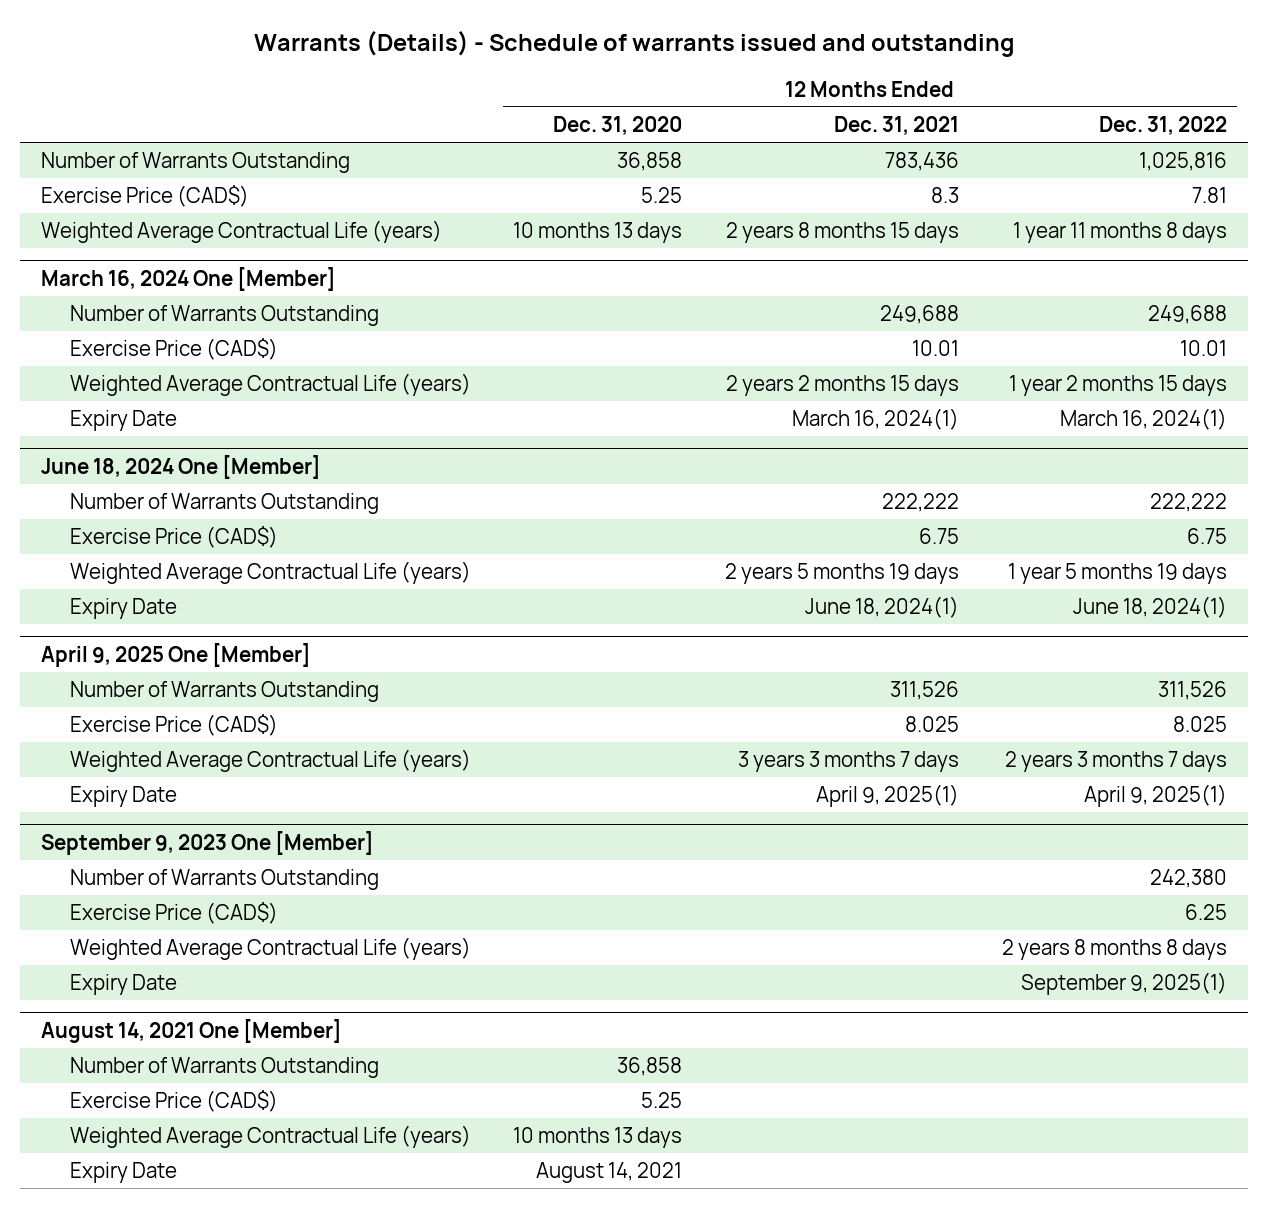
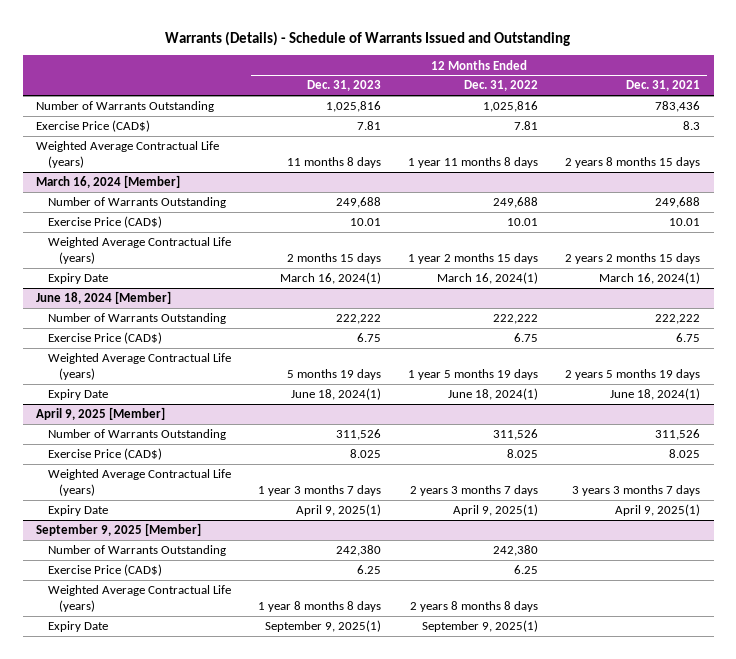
[253,31,1014,58] Warrants (Details) - Schedule of warrants issued and outstanding -> [165,30,571,46] Warrants (Details) - Schedule of Warrants Issued and Outstanding
[553,115,683,135] Dec. 31, 2020 -> none
none -> [306,80,381,92] Dec. 31, 2023
[41,266,337,291] March 16, 2024 One [Member] -> [36,175,181,189] March 16, 2024 [Member]
[41,454,322,479] June 18, 2024 One [Member] -> [36,291,172,305] June 18, 2024 [Member]
[41,642,312,667] April 9, 2025 One [Member] -> [36,407,166,421] April 9, 2025 [Member]
[41,830,375,855] September 9, 2023 One [Member] -> [36,523,202,537] September 9, 2025 [Member]
[41,1018,343,1043] August 14, 2021 One [Member] -> none
[69,1057,379,1079] Number of Warrants Outstanding -> none
[69,1090,278,1113] Exercise Price (CAD$) -> none
[69,1125,471,1149] Weighted Average Contractual Life (years) -> none
[69,1162,177,1184] Expiry Date -> none

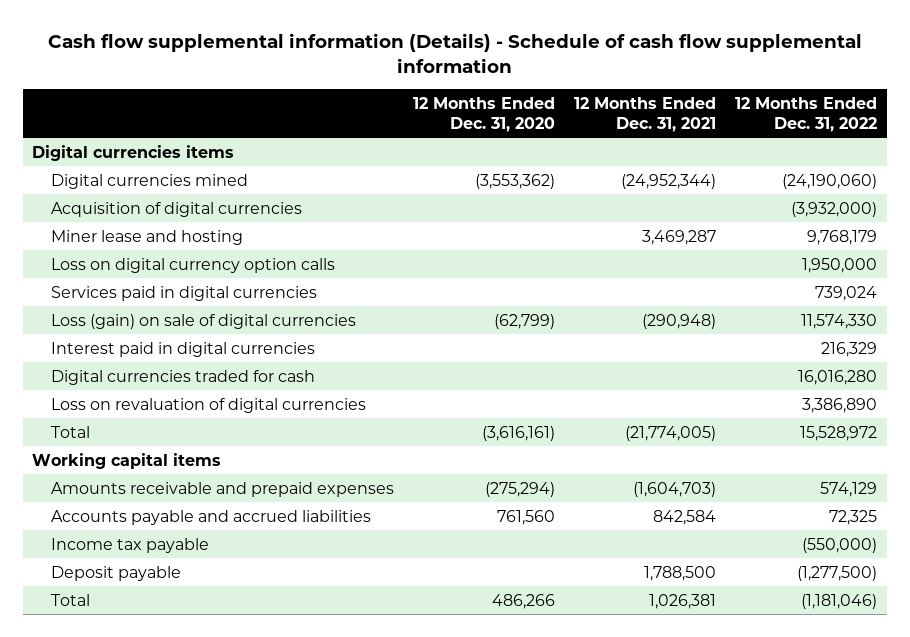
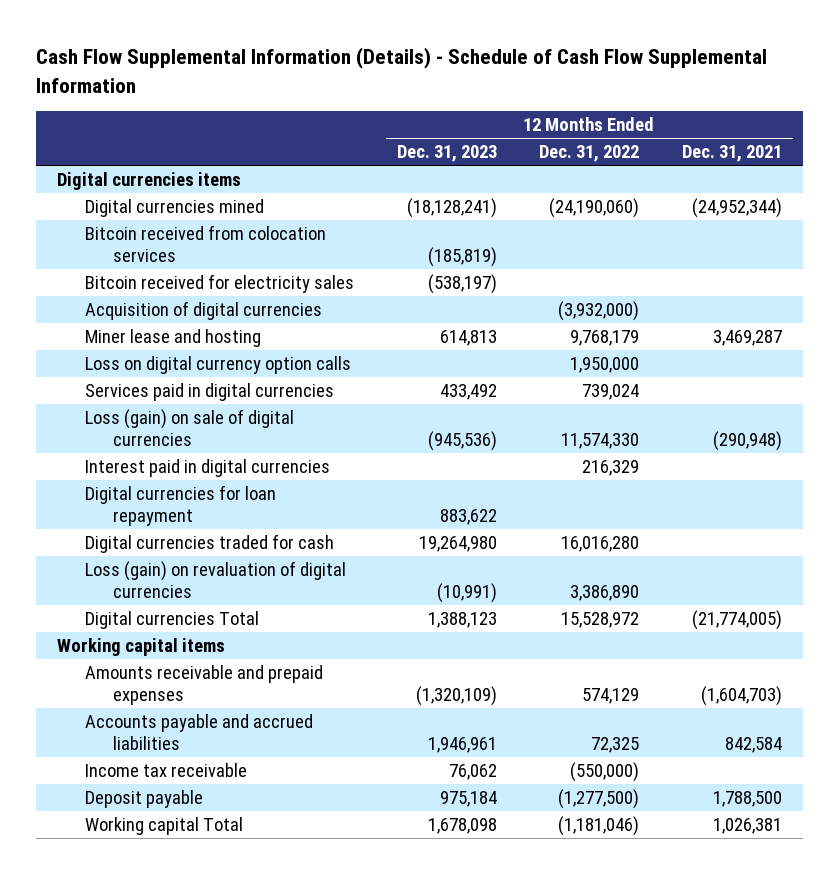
[47,32,862,73] Cash flow supplemental information (Details) - Schedule of cash flow supplemental information -> [35,47,767,93] Cash Flow Supplemental Information (Details) - Schedule of Cash Flow Supplemental Information
[413,96,556,132] 12 Months Ended Dec. 31, 2020 -> none
none -> [396,145,497,163] Dec. 31, 2023
none -> [84,225,326,262] Bitcoin received from colocation services
none -> [84,274,354,294] Bitcoin received for electricity sales
none -> [84,485,276,526] Digital currencies for loan repayment
[51,397,367,413] Loss on revaluation of digital currencies -> [84,561,346,598] Loss (gain) on revaluation of digital currencies
[51,425,91,438] Total -> [84,611,259,630] Digital currencies Total
[51,537,210,553] Income tax payable -> [84,763,247,778] Income tax receivable
[51,593,91,606] Total -> [84,817,243,836] Working capital Total

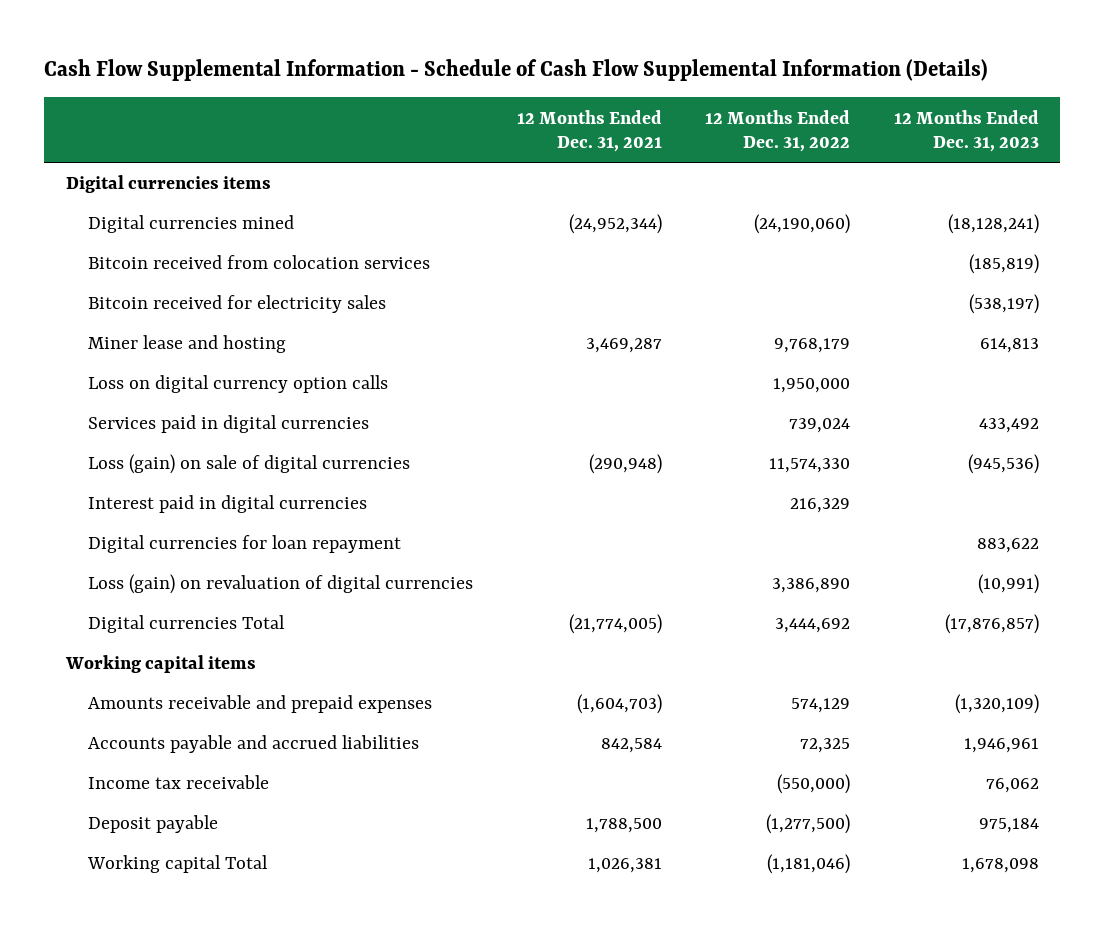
[35,47,767,93] Cash Flow Supplemental Information (Details) - Schedule of Cash Flow Supplemental Information -> [43,59,988,82] Cash Flow Supplemental Information - Schedule of Cash Flow Supplemental Information (Details)
[84,301,322,321] Acquisition of digital currencies -> none
[84,534,334,554] Digital currencies traded for cash -> none
[427,612,497,629] 1,388,123 -> [944,614,1039,635] (17,876,857)
[561,612,640,629] 15,528,972 -> [775,618,851,634] 3,444,692

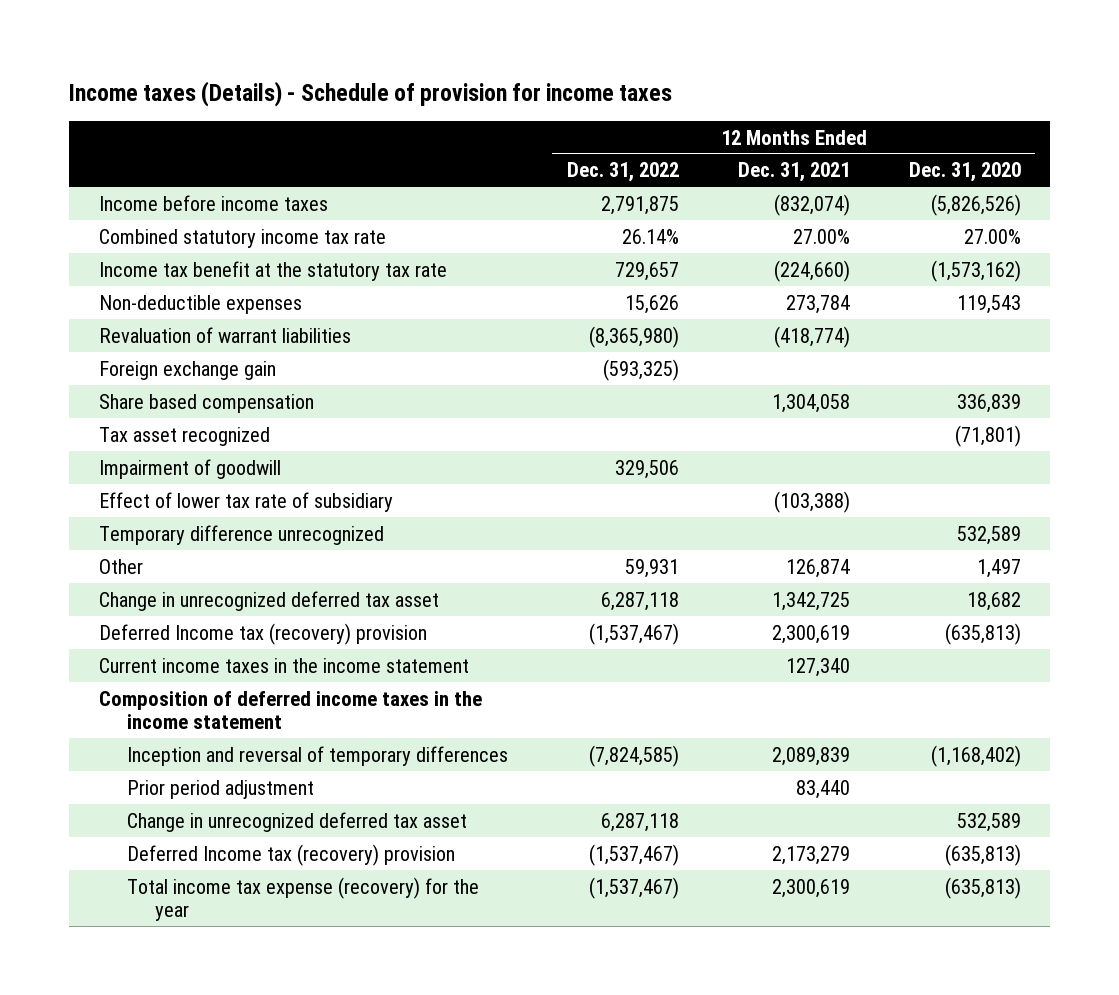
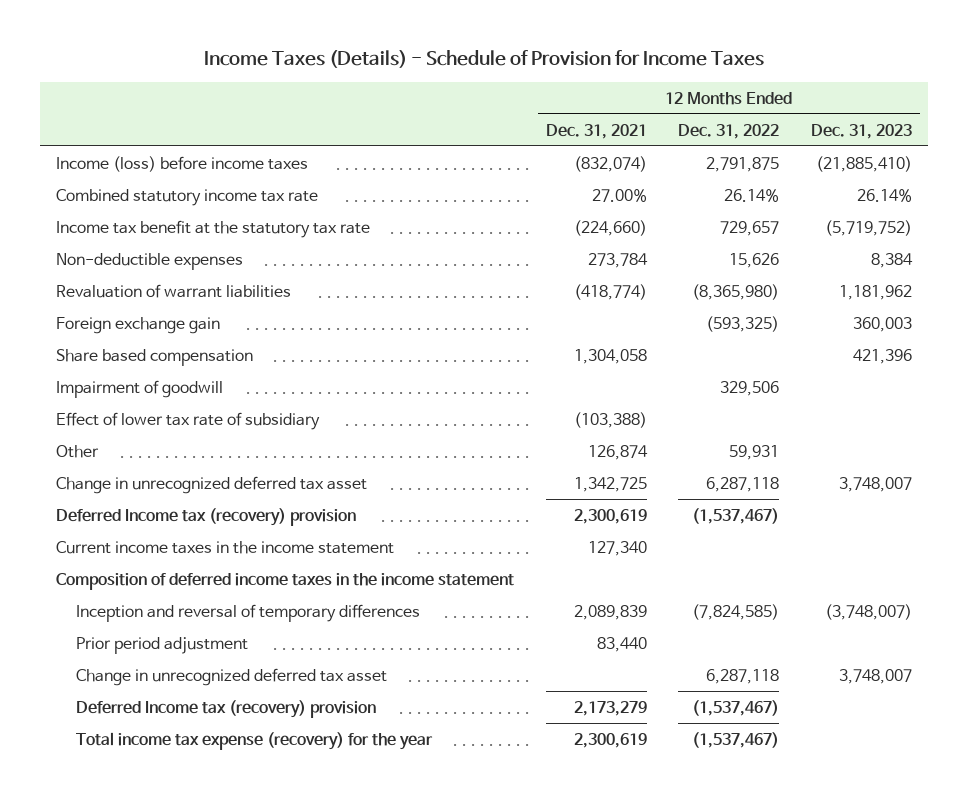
[69,80,673,107] Income taxes (Details) - Schedule of provision for income taxes -> [204,50,765,69] Income Taxes (Details) - Schedule of Provision for Income Taxes
[908,162,1021,183] Dec. 31, 2020 -> none
none -> [811,123,913,139] Dec. 31, 2023
[98,194,328,211] Income before income taxes -> [56,155,309,172] Income (loss) before income taxes
[98,426,270,446] Tax asset recognized -> none
[98,524,384,545] Temporary difference unrecognized -> none

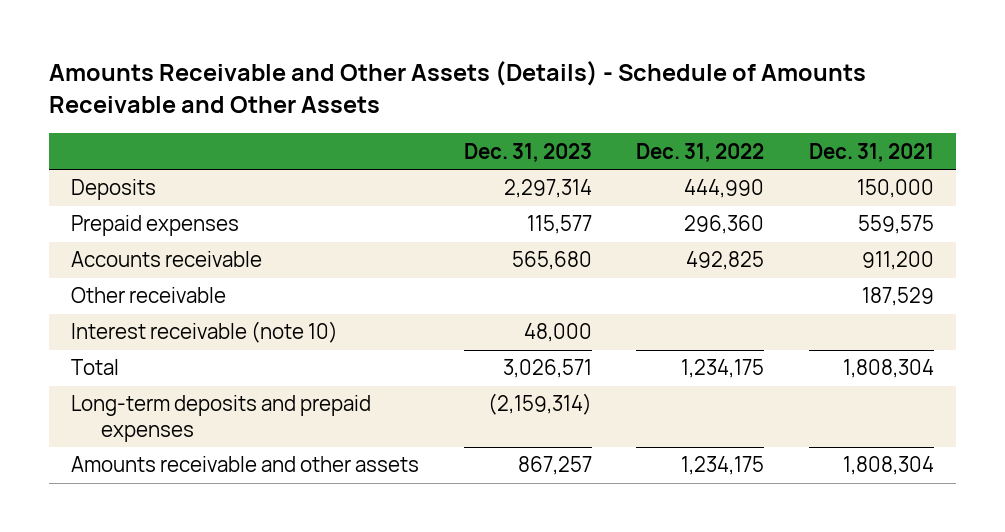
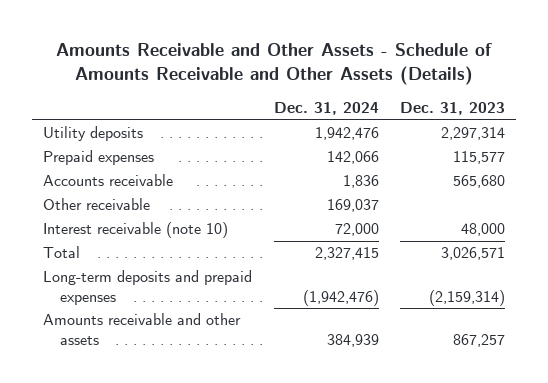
[48,60,866,113] Amounts Receivable and Other Assets (Details) - Schedule of Amounts Receivable and Other Assets -> [56,43,493,86] Amounts Receivable and Other Assets - Schedule of Amounts Receivable and Other Assets (Details)
[636,142,765,162] Dec. 31, 2022 -> none
[808,142,934,162] Dec. 31, 2021 -> none
none -> [273,102,379,116] Dec. 31, 2024
[71,179,157,201] Deposits -> [43,126,144,142] Utility deposits

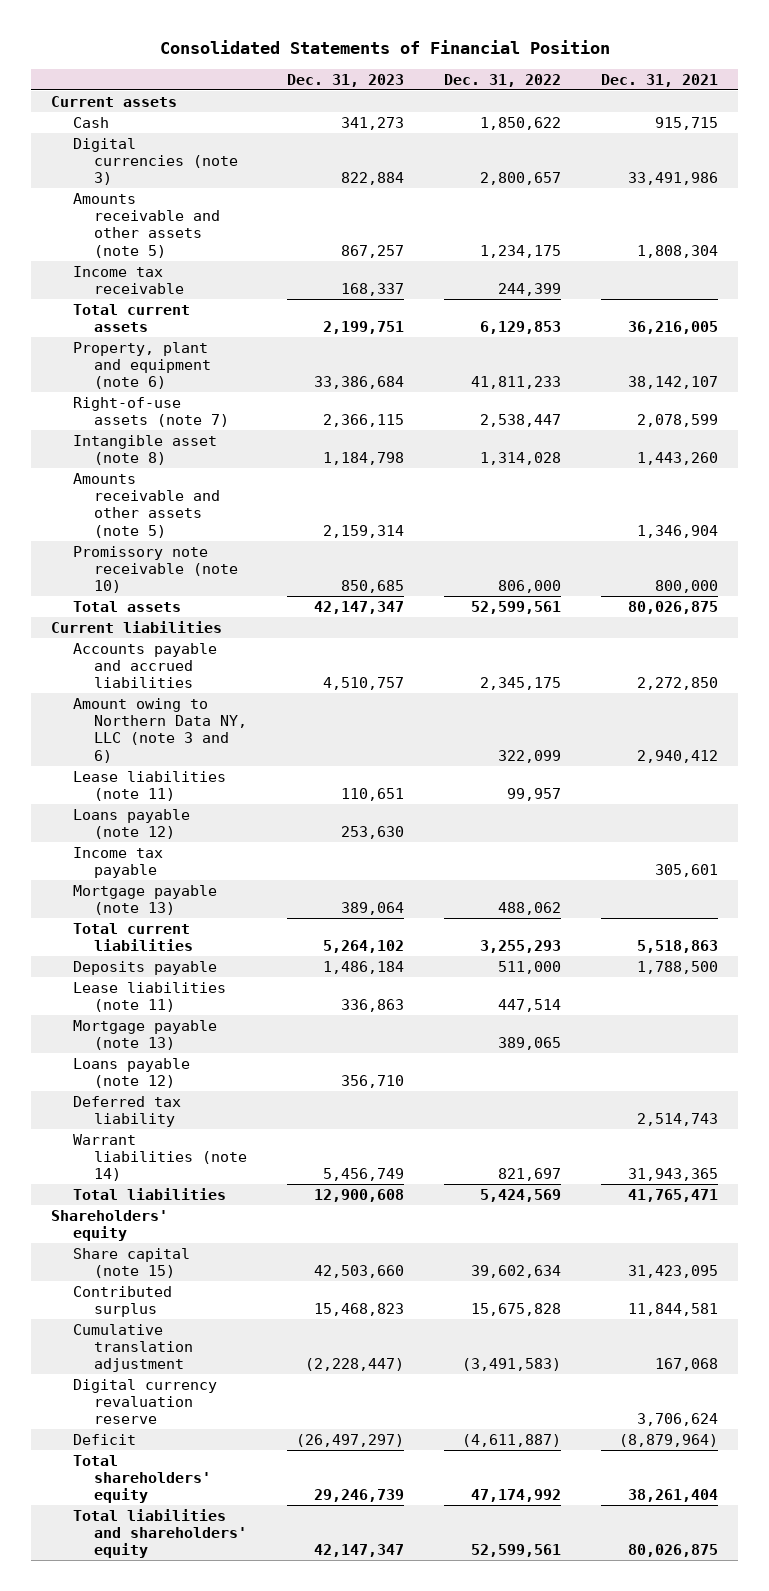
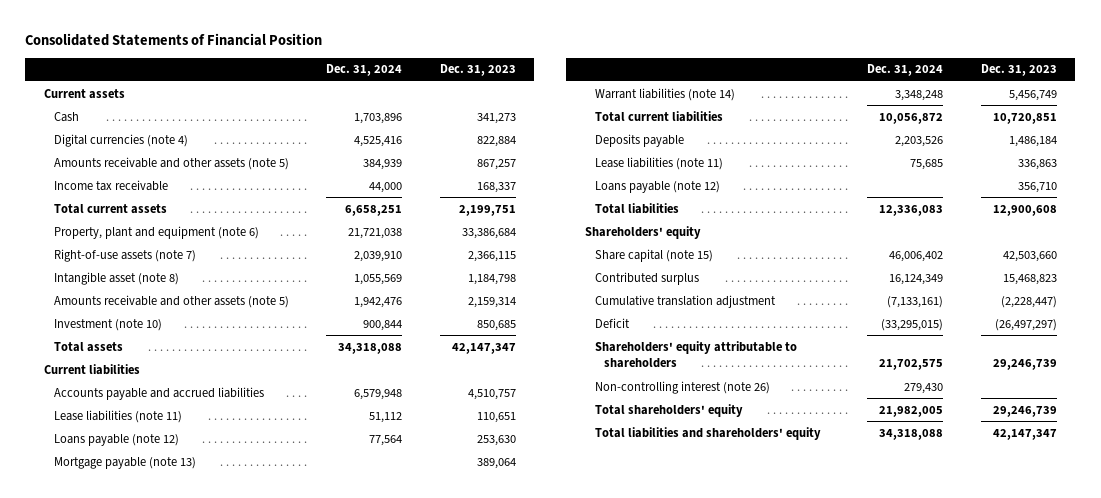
[443,73,561,87] Dec. 31, 2022 -> none
[600,73,718,87] Dec. 31, 2021 -> none
none -> [326,64,403,77] Dec. 31, 2024
[72,137,238,186] Digital currencies (note 3) -> [53,133,188,147] Digital currencies (note 4)
[72,545,238,594] Promissory note receivable (note 10) -> [53,318,162,331] Investment (note 10)
[72,697,247,763] Amount owing to Northern Data NY, LLC (note 3 and 6) -> none
[72,846,163,879] Income tax payable -> none
[72,1133,247,1182] Warrant liabilities (note 14) -> [594,87,735,101] Warrant liabilities (note 14)
[322,940,404,954] 5,264,102 -> [992,112,1057,124] 10,720,851
[72,1019,217,1051] Mortgage payable (note 13) -> none
[72,1095,181,1128] Deferred tax liability -> none
[72,1378,217,1425] Digital currency revaluation reserve -> none
none -> [594,340,797,369] Shareholders' equity attributable to shareholders
none -> [594,380,770,394] Non-controlling interest (note 26)

